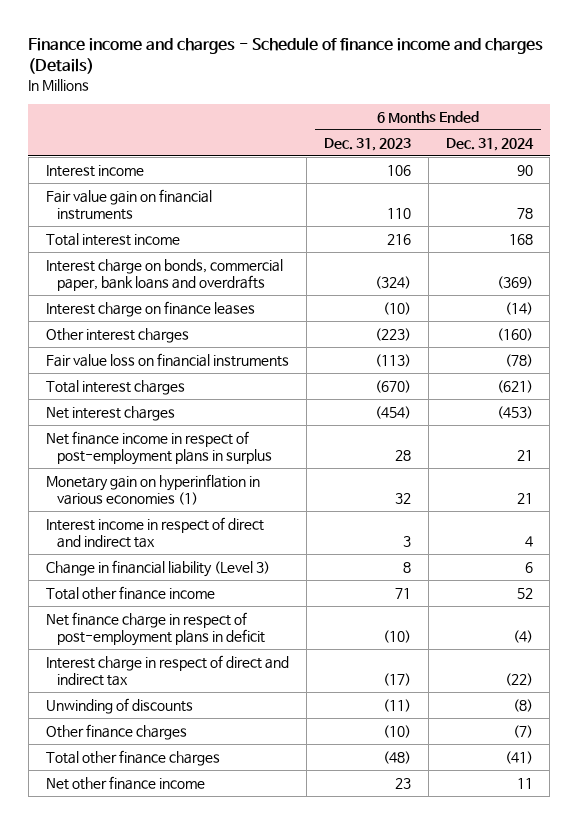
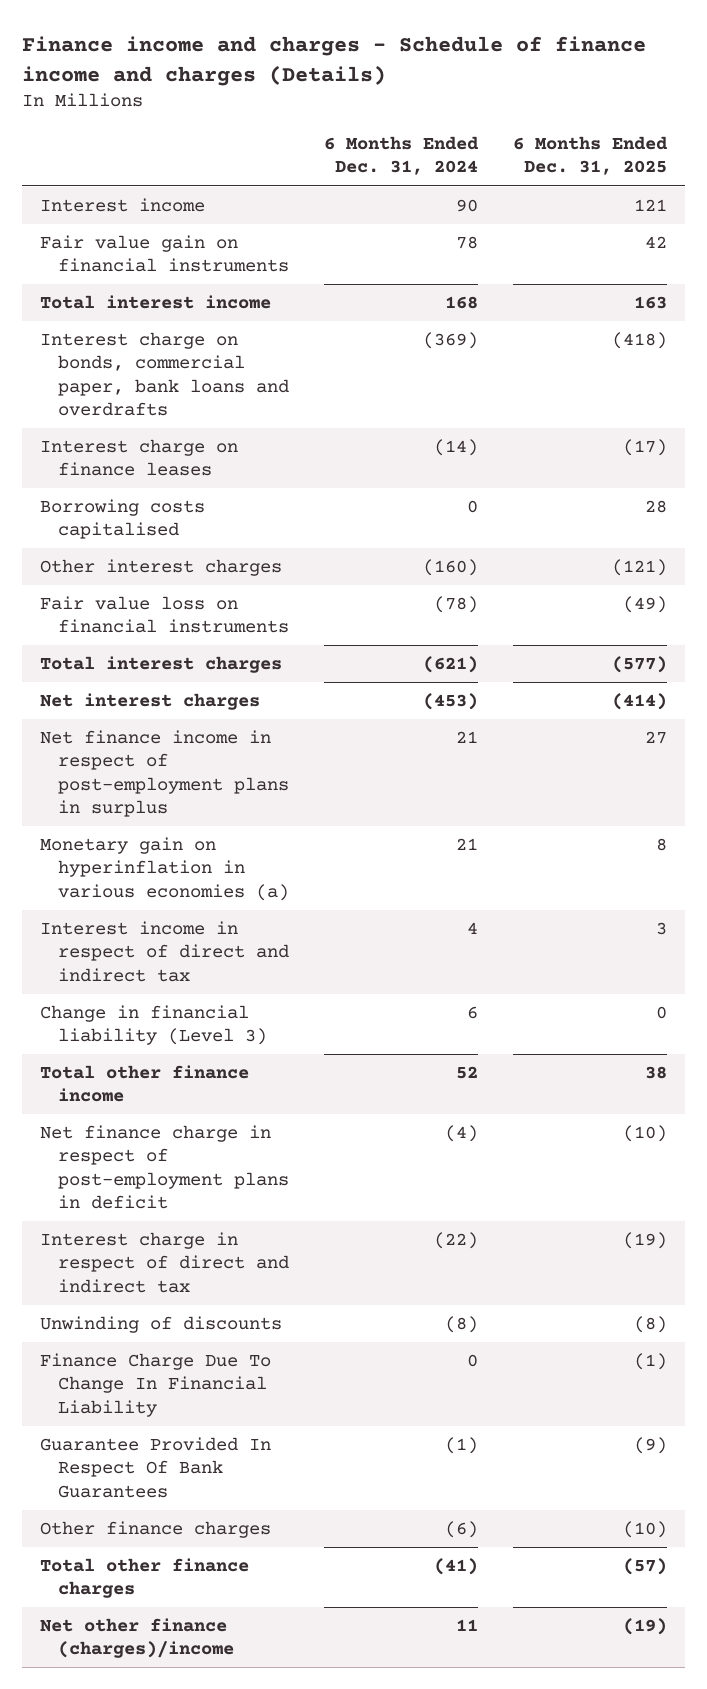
[323,137,411,151] Dec. 31, 2023 -> none
none -> [513,136,669,176] 6 Months Ended Dec. 31, 2025
none -> [39,499,205,540] Borrowing costs capitalised
[45,473,260,505] Monetary gain on hyperinflation in various economies (1) -> [39,837,289,901] Monetary gain on hyperinflation in various economies (a)
none -> [39,1353,271,1417] Finance Charge Due To Change In Financial Liability
none -> [39,1437,271,1498] Guarantee Provided In Respect Of Bank Guarantees
[512,724,533,738] (7) -> [445,1521,479,1539] (6)
[45,775,205,790] Net other finance income -> [39,1618,234,1659] Net other finance (charges)/income

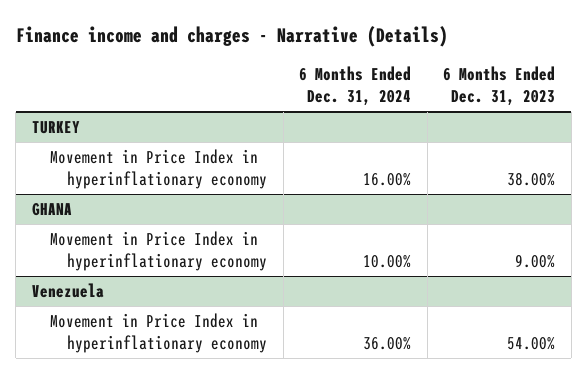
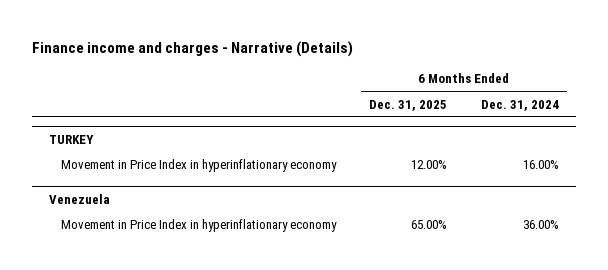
[443,66,556,106] 6 Months Ended Dec. 31, 2023 -> none
none -> [369,99,448,111] Dec. 31, 2025
[31,203,72,217] GHANA -> none
[49,231,268,271] Movement in Price Index in hyperinflationary economy -> none

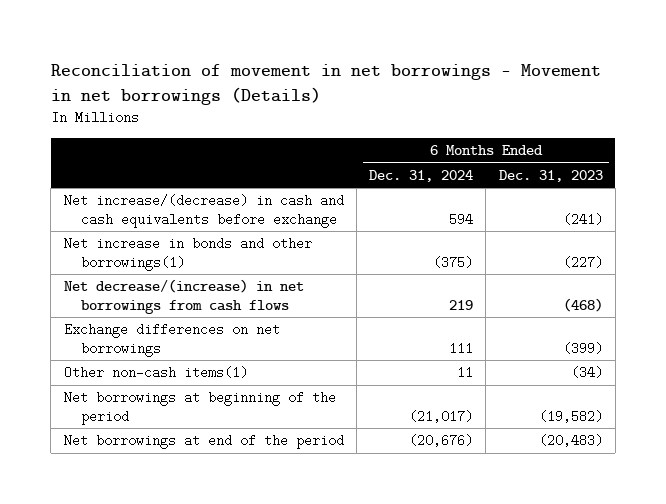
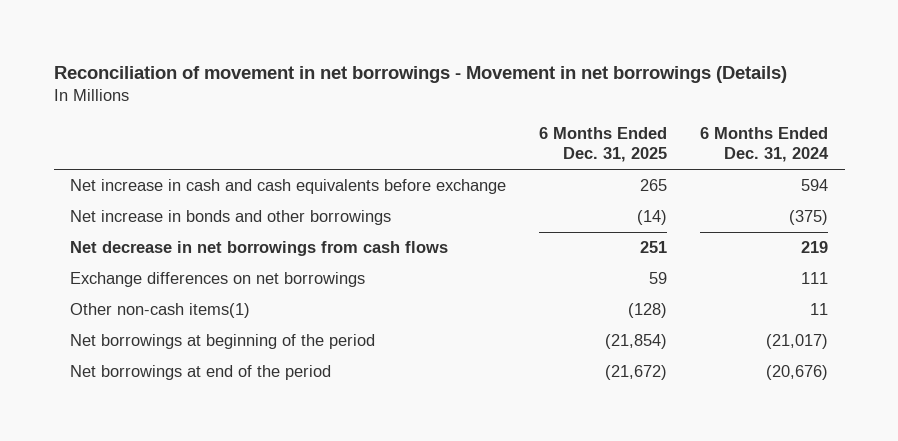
[498,169,603,182] Dec. 31, 2023 -> none
none -> [539,126,668,162] 6 Months Ended Dec. 31, 2025
[63,194,344,228] Net increase/(decrease) in cash and cash equivalents before exchange -> [70,179,507,195] Net increase in cash and cash equivalents before exchange
[63,237,312,271] Net increase in bonds and other borrowings(1) -> [70,210,392,226] Net increase in bonds and other borrowings
[63,279,304,314] Net decrease/(increase) in net borrowings from cash flows -> [70,241,449,257] Net decrease in net borrowings from cash flows

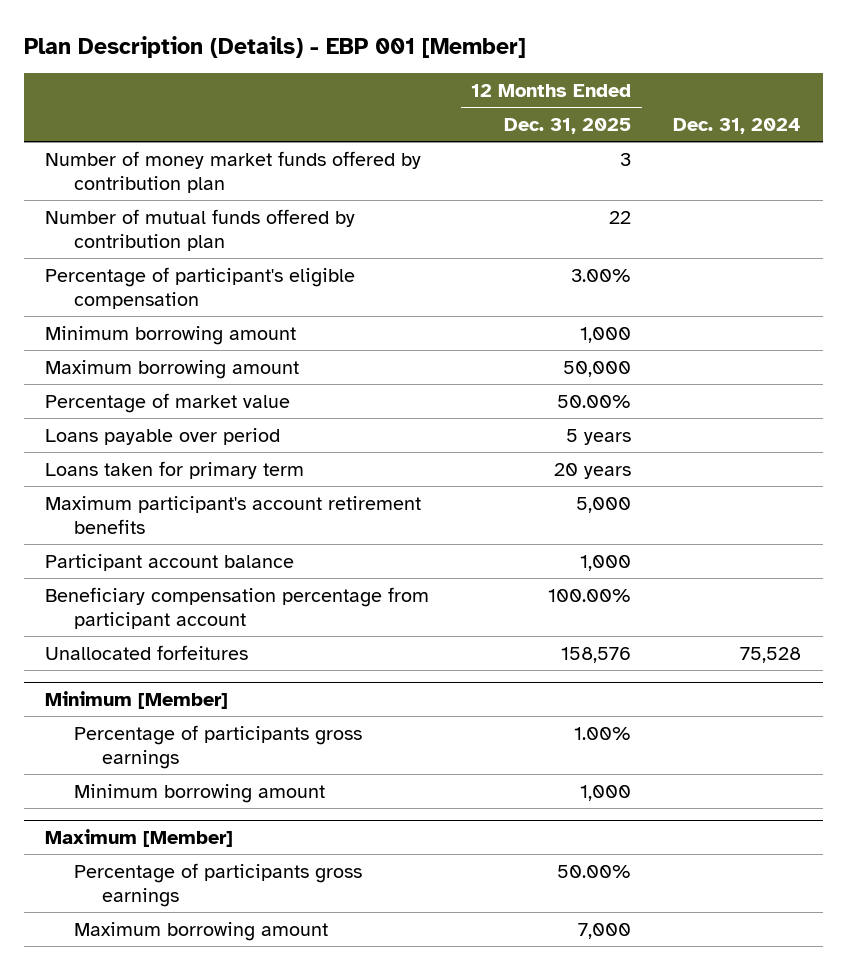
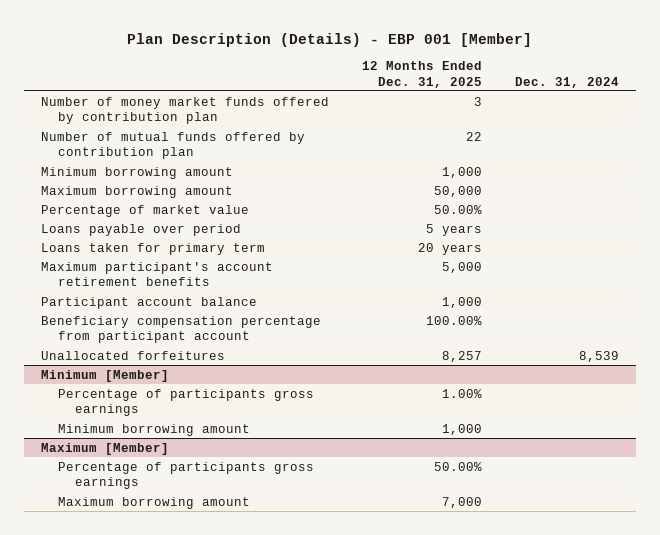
[44,266,355,309] Percentage of participant's eligible compensation -> none
[561,646,632,663] 158,576 -> [442,350,483,362] 8,257
[740,646,802,663] 75,528 -> [579,350,620,362] 8,539

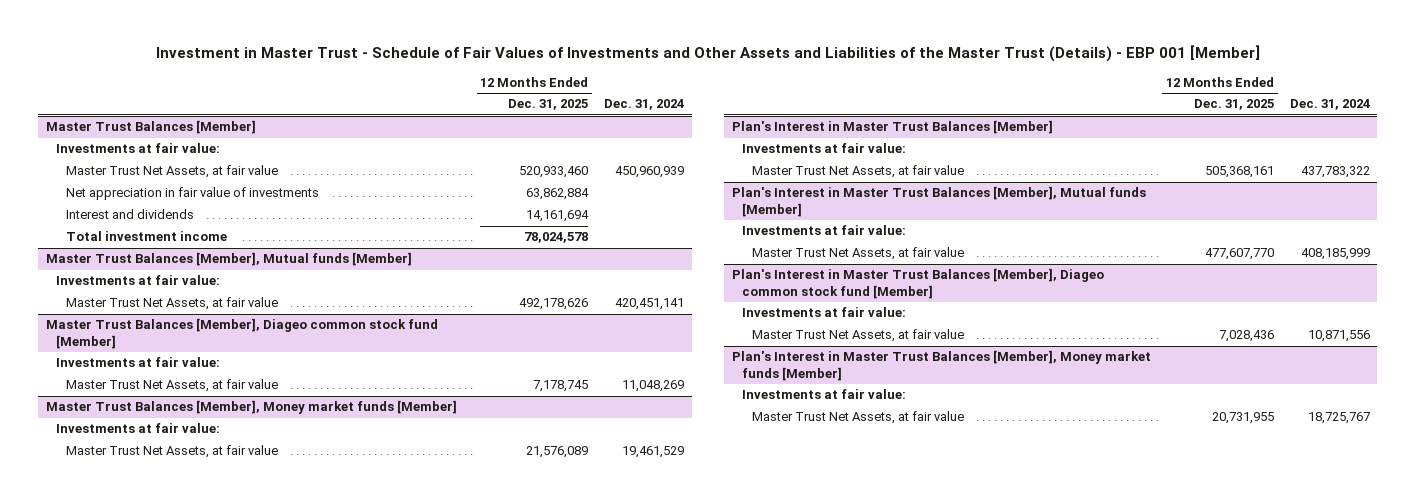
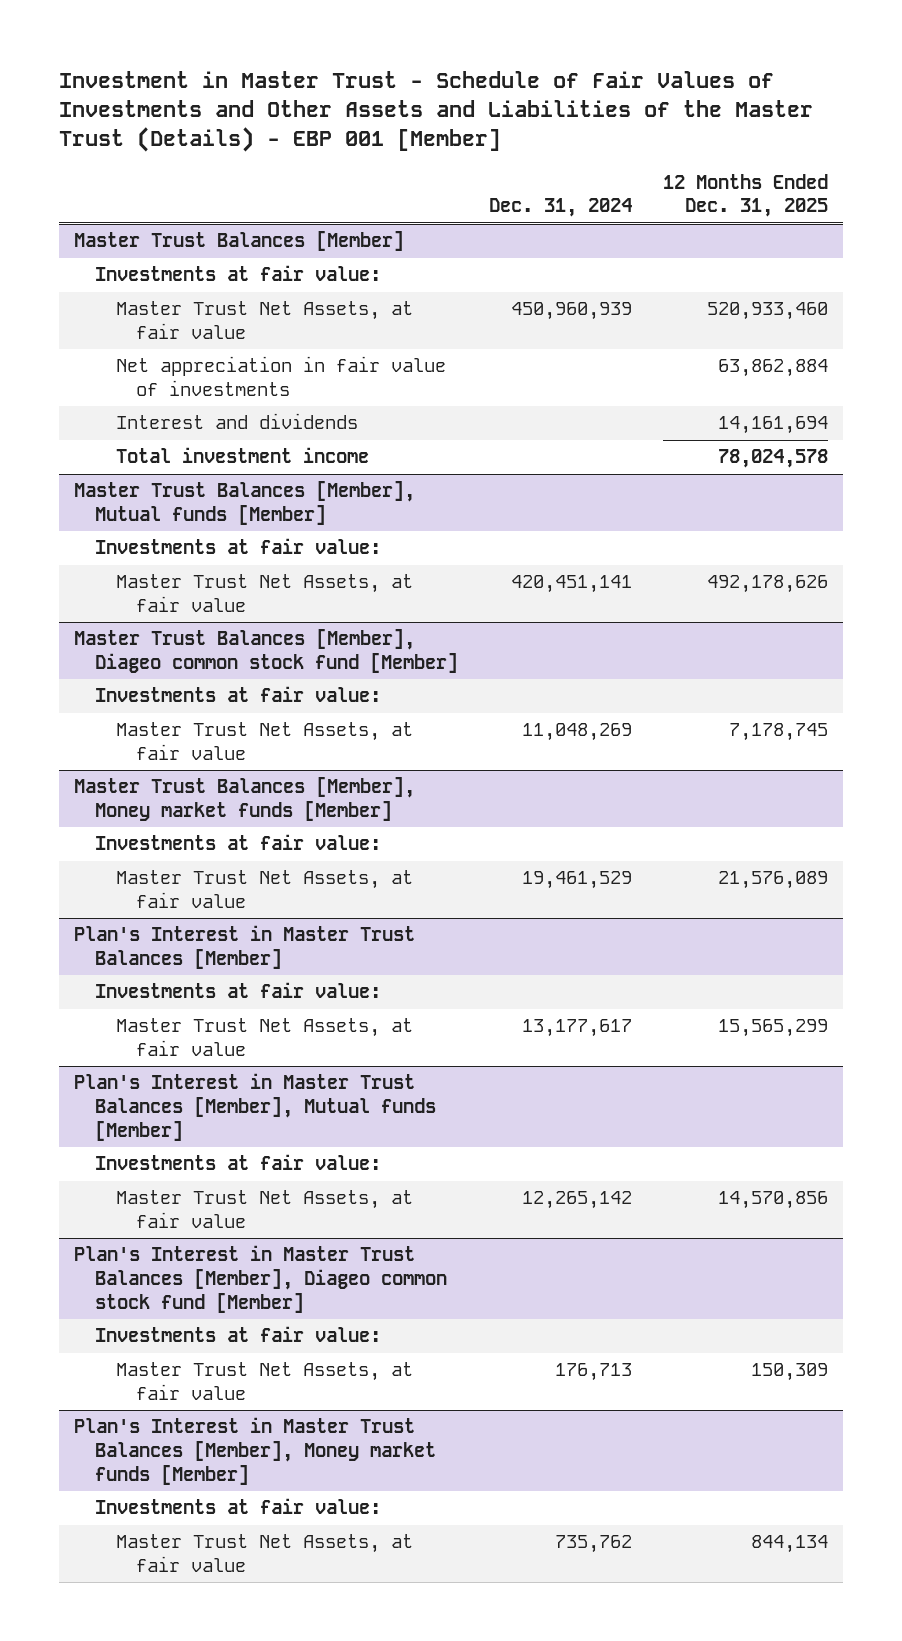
[1205,166,1275,179] 505,368,161 -> [717,1019,828,1038] 15,565,299
[1300,166,1370,179] 437,783,322 -> [521,1019,632,1038] 13,177,617
[1205,248,1275,261] 477,607,770 -> [717,1191,828,1210] 14,570,856
[1300,248,1370,261] 408,185,999 -> [521,1191,632,1210] 12,265,142
[1219,330,1275,343] 7,028,436 -> [750,1363,828,1382] 150,309
[1307,330,1370,343] 10,871,556 -> [554,1363,632,1382] 176,713
[1212,412,1275,425] 20,731,955 -> [750,1535,828,1554] 844,134
[1307,412,1370,425] 18,725,767 -> [554,1535,632,1554] 735,762

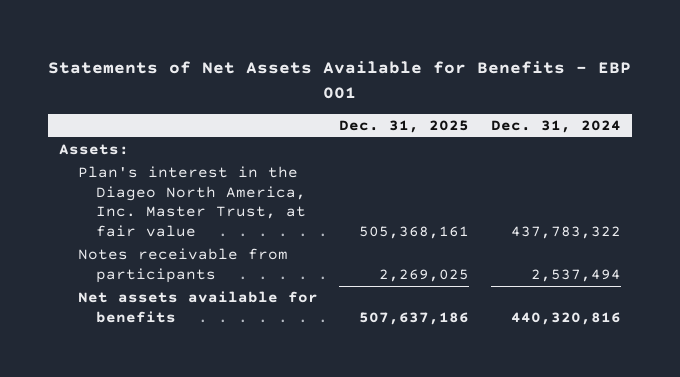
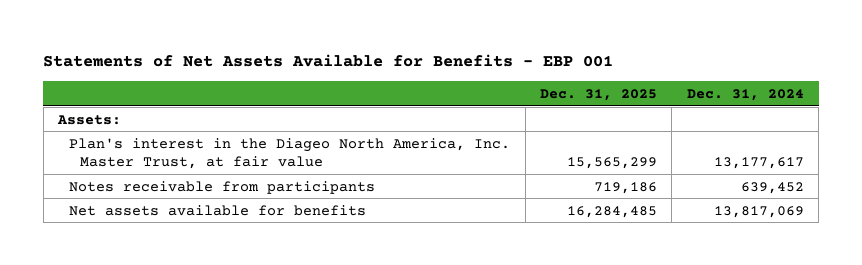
[359,226,470,240] 505,368,161 -> [566,156,657,169] 15,565,299
[510,226,621,240] 437,783,322 -> [713,156,804,169] 13,177,617
[379,268,470,282] 2,269,025 -> [593,181,657,194] 719,186
[530,268,621,282] 2,537,494 -> [740,181,804,194] 639,452
[359,311,470,325] 507,637,186 -> [566,205,657,218] 16,284,485
[510,311,621,325] 440,320,816 -> [713,205,804,218] 13,817,069

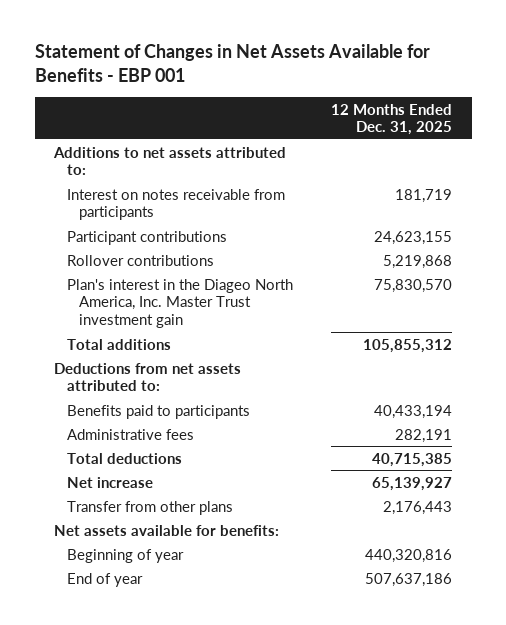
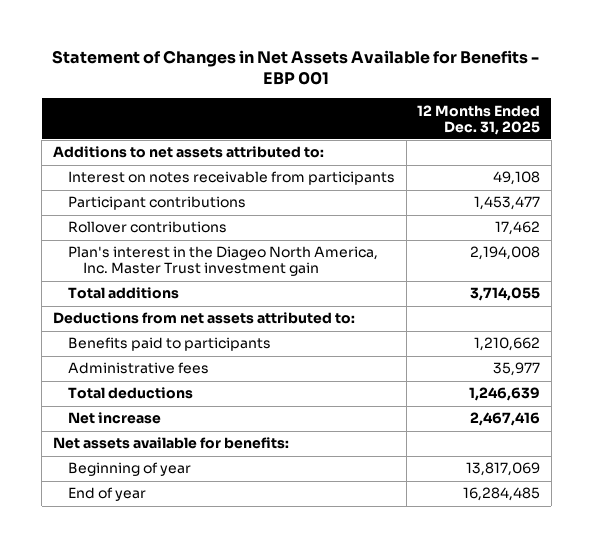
[395,188,453,203] 181,719 -> [493,171,541,186] 49,108
[374,230,453,245] 24,623,155 -> [474,196,541,211] 1,453,477
[383,254,453,269] 5,219,868 -> [495,221,541,236] 17,462
[374,278,453,293] 75,830,570 -> [470,246,541,261] 2,194,008
[363,338,453,353] 105,855,312 -> [470,287,541,302] 3,714,055
[66,500,233,515] Transfer from other plans -> none
[374,404,453,419] 40,433,194 -> [474,337,541,352] 1,210,662
[395,428,453,443] 282,191 -> [493,362,541,377] 35,977
[372,452,453,467] 40,715,385 -> [469,387,541,402] 1,246,639
[372,476,453,491] 65,139,927 -> [470,412,541,427] 2,467,416
[365,548,453,563] 440,320,816 -> [466,462,541,477] 13,817,069
[365,572,453,587] 507,637,186 -> [463,487,541,502] 16,284,485

